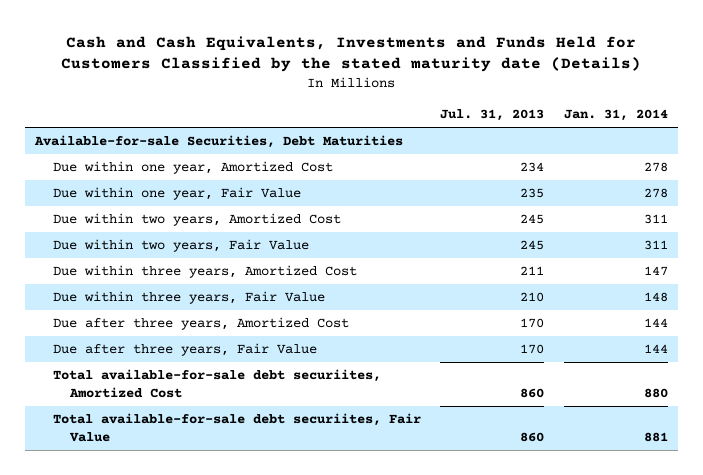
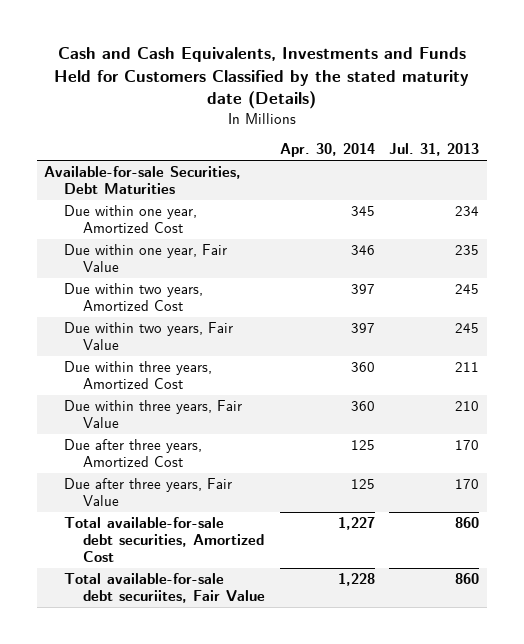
[563,109,668,122] Jan. 31, 2014 -> none
none -> [279,143,375,158] Apr. 30, 2014
[52,369,381,399] Total available-for-sale debt securiites, Amortized Cost -> [63,517,265,563] Total available-for-sale debt securities, Amortized Cost

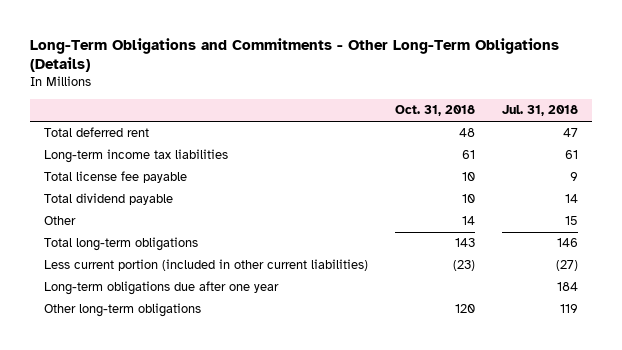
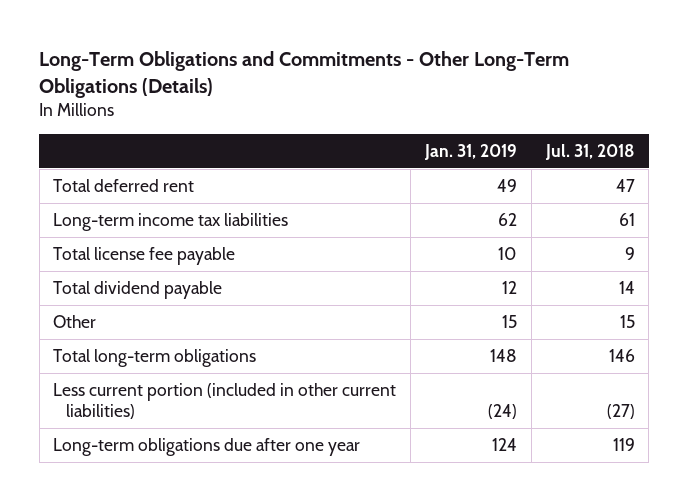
[394,105,475,117] Oct. 31, 2018 -> none
none -> [423,143,517,160] Jan. 31, 2019
[43,303,201,318] Other long-term obligations -> none
[557,282,579,292] 184 -> [612,438,635,452] 119

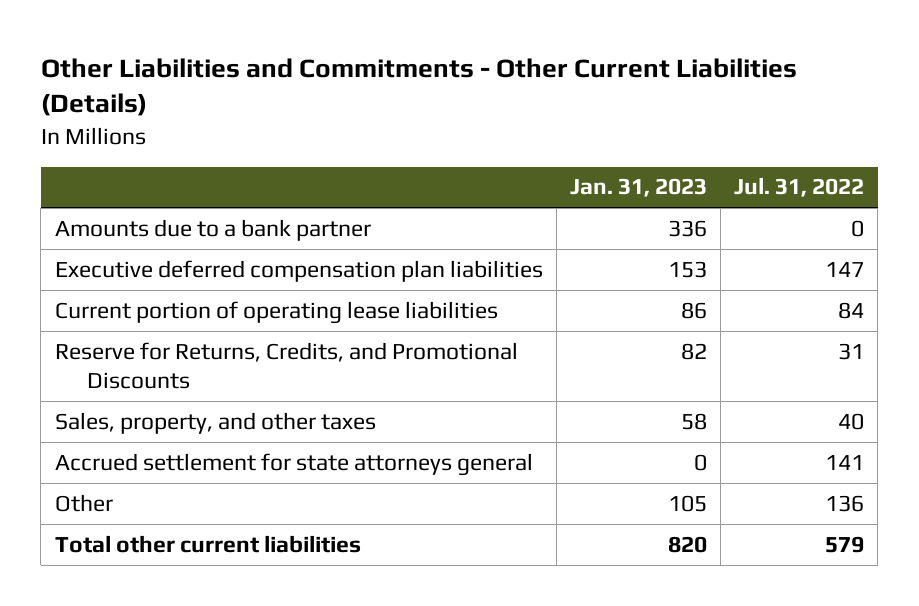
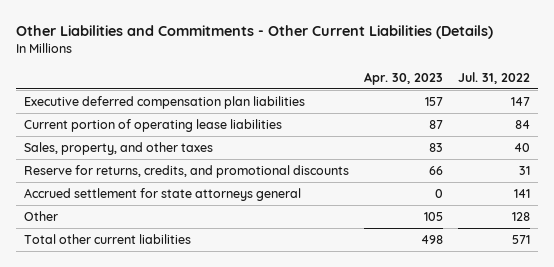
[569,178,707,198] Jan. 31, 2023 -> none
none -> [364,71,444,85] Apr. 30, 2023
[54,218,371,241] Amounts due to a bank partner -> none
[54,341,518,390] Reserve for Returns, Credits, and Promotional Discounts -> none
none -> [23,164,349,178] Reserve for returns, credits, and promotional discounts
[825,494,865,512] 136 -> [512,211,531,221] 128
[825,535,865,553] 579 -> [512,234,531,244] 571

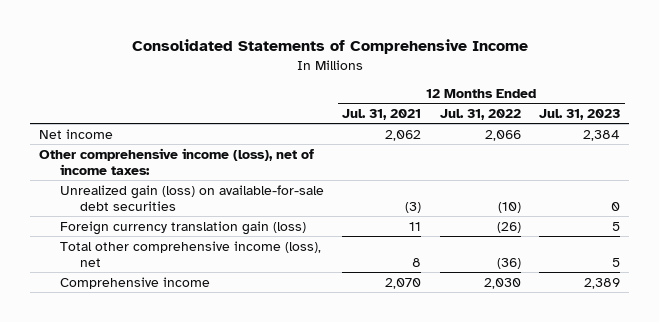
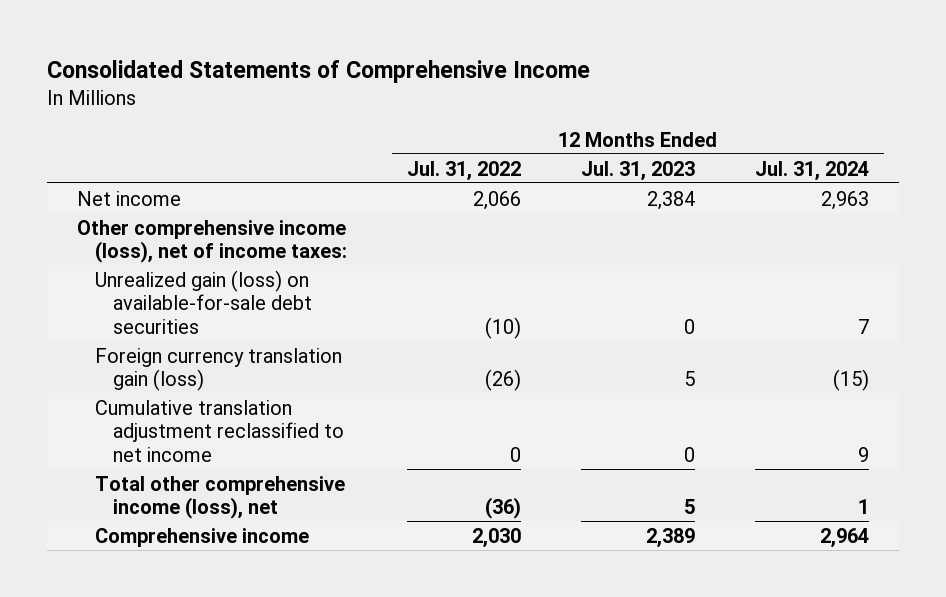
[342,108,422,120] Jul. 31, 2021 -> none
none -> [754,160,869,181] Jul. 31, 2024
none -> [95,399,345,462] Cumulative translation adjustment reclassified to net income

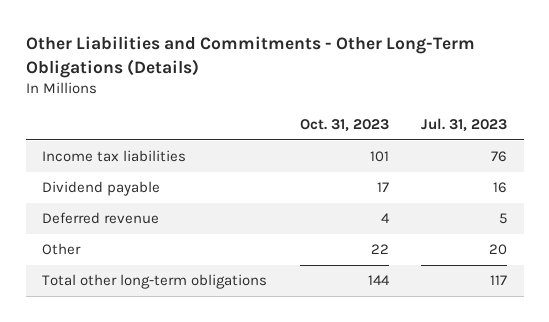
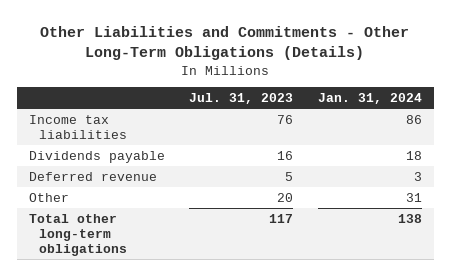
[299,119,389,133] Oct. 31, 2023 -> none
none -> [317,92,422,104] Jan. 31, 2024
[41,181,160,197] Dividend payable -> [29,150,166,163] Dividends payable

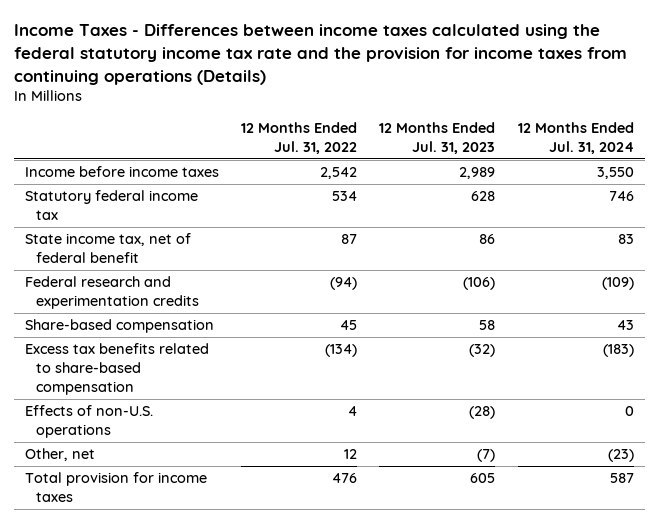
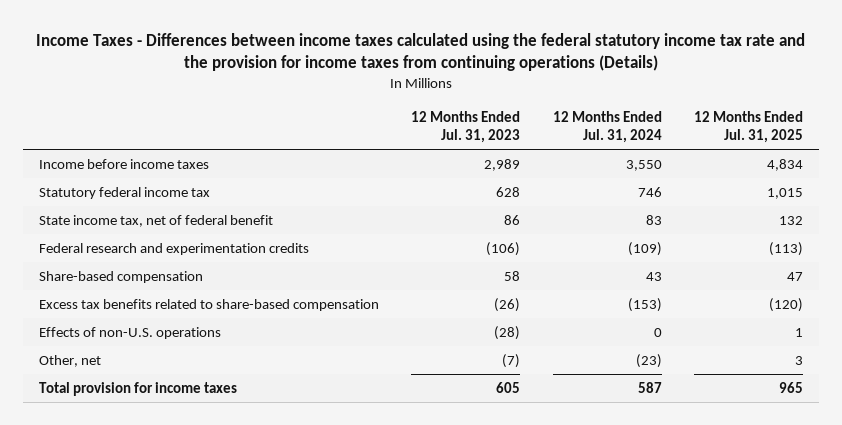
[241,121,358,154] 12 Months Ended Jul. 31, 2022 -> none
none -> [693,110,803,143] 12 Months Ended Jul. 31, 2025
[469,344,496,358] (32) -> [494,298,521,313] (26)
[602,344,634,358] (183) -> [627,298,662,313] (153)

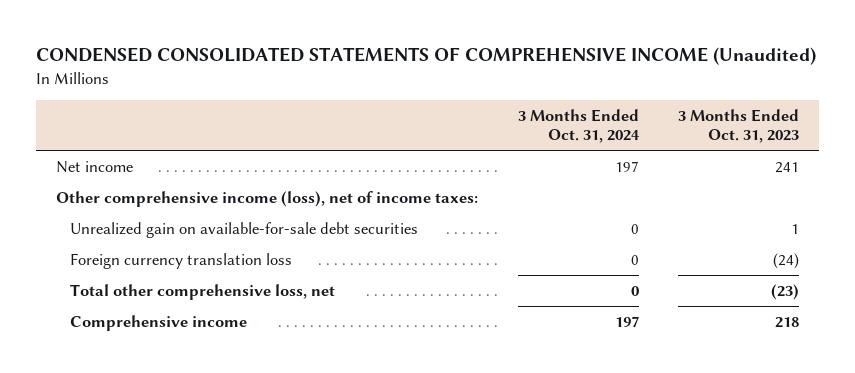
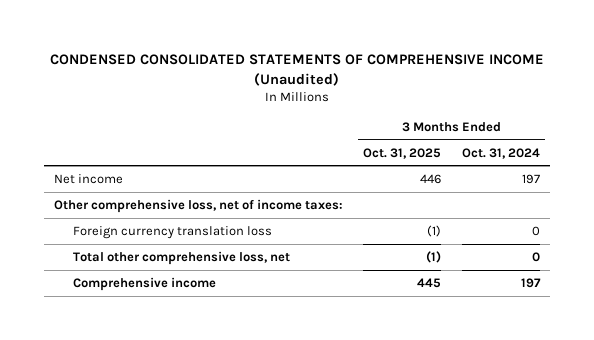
[678,108,800,144] 3 Months Ended Oct. 31, 2023 -> none
none -> [363,147,442,159] Oct. 31, 2025
[69,221,418,238] Unrealized gain on available-for-sale debt securities -> none
[55,190,478,207] Other comprehensive income (loss), net of income taxes: -> [54,198,344,213] Other comprehensive loss, net of income taxes:

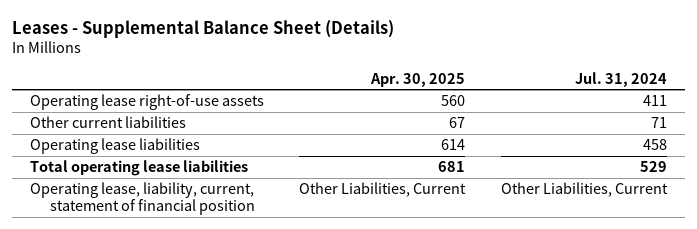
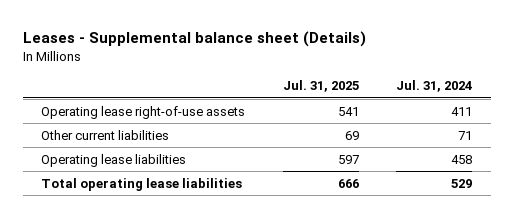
[11,20,394,39] Leases - Supplemental Balance Sheet (Details) -> [22,31,366,48] Leases - Supplemental balance sheet (Details)
[370,72,466,87] Apr. 30, 2025 -> none
none -> [282,80,359,93] Jul. 31, 2025
[29,182,256,216] Operating lease, liability, current, statement of financial position -> none

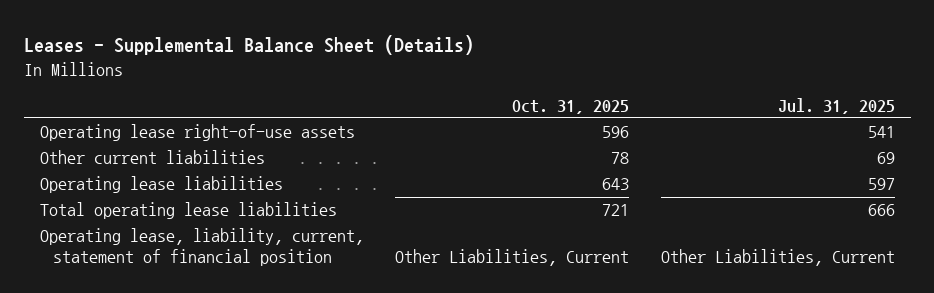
[22,31,366,48] Leases - Supplemental balance sheet (Details) -> [23,35,474,56] Leases - Supplemental Balance Sheet (Details)
[395,80,472,93] Jul. 31, 2024 -> none
none -> [512,99,630,114] Oct. 31, 2025
none -> [39,228,364,266] Operating lease, liability, current, statement of financial position

